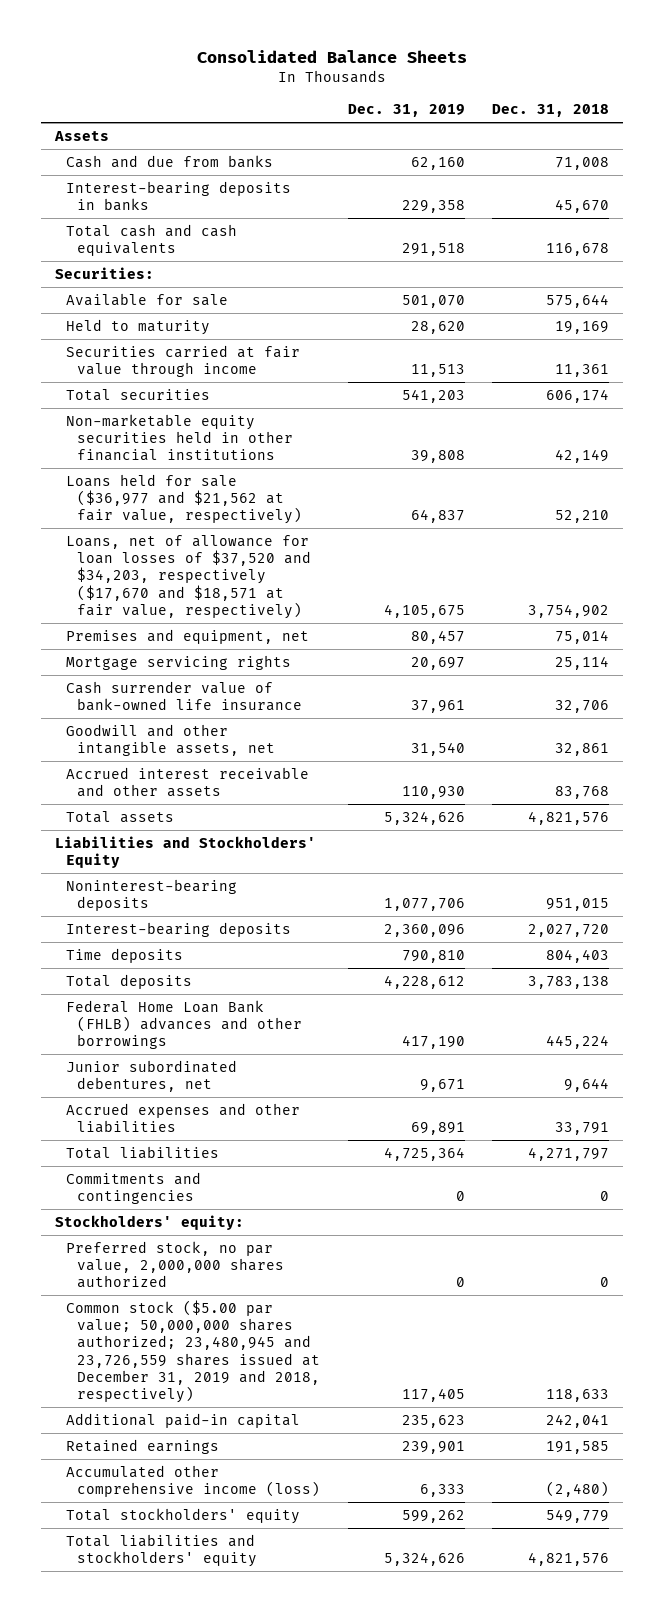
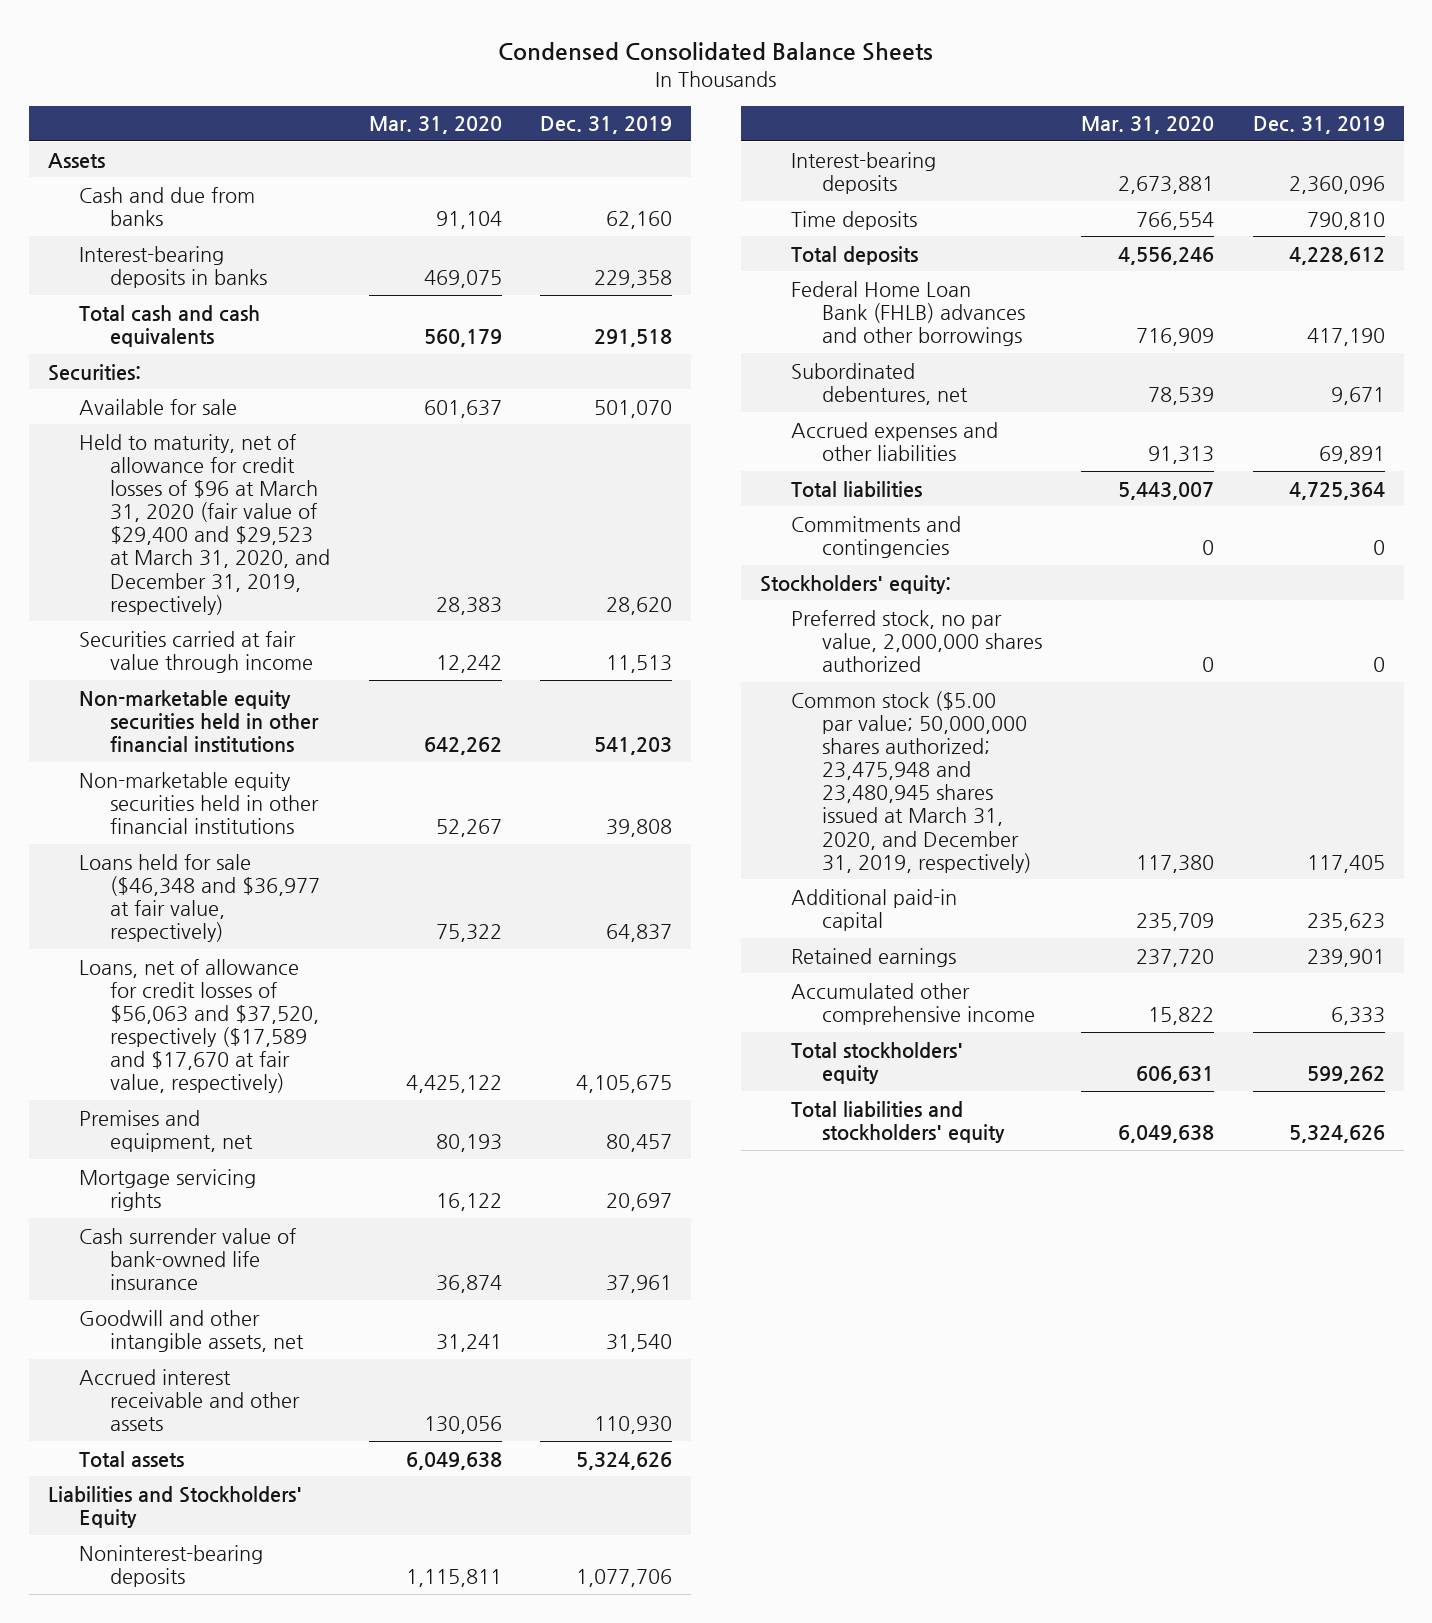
[196,50,467,64] Consolidated Balance Sheets -> [498,42,934,62] Condensed Consolidated Balance Sheets
[491,104,609,118] Dec. 31, 2018 -> none
none -> [368,116,502,135] Mar. 31, 2020
[65,318,210,335] Held to maturity -> [78,433,331,615] Held to maturity, net of allowance for credit losses of $96 at March 31, 2020 (fair value of $29,400 and $29,523 at March 31, 2020, and December 31, 2019, respectively)
[65,388,210,401] Total securities -> [78,689,320,753] Non-marketable equity securities held in other financial institutions
[65,473,303,525] Loans held for sale ($36,977 and $21,562 at fair value, respectively) -> [78,853,321,943] Loans held for sale ($46,348 and $36,977 at fair value, respectively)
[65,534,312,620] Loans, net of allowance for loan losses of $37,520 and $34,203, respectively ($17,670 and $18,571 at fair value, respectively) -> [78,958,320,1094] Loans, net of allowance for credit losses of $56,063 and $37,520, respectively ($17,589 and $17,670 at fair value, respectively)
[65,1059,237,1093] Junior subordinated debentures, net -> [791,362,969,405] Subordinated debentures, net
[65,1299,321,1404] Common stock ($5.00 par value; 50,000,000 shares authorized; 23,480,945 and 23,726,559 shares issued at December 31, 2019 and 2018, respectively) -> [791,690,1032,873] Common stock ($5.00 par value; 50,000,000 shares authorized; 23,475,948 and 23,480,945 shares issued at March 31, 2020, and December 31, 2019, respectively)
[65,1464,321,1498] Accumulated other comprehensive income (loss) -> [791,982,1036,1025] Accumulated other comprehensive income

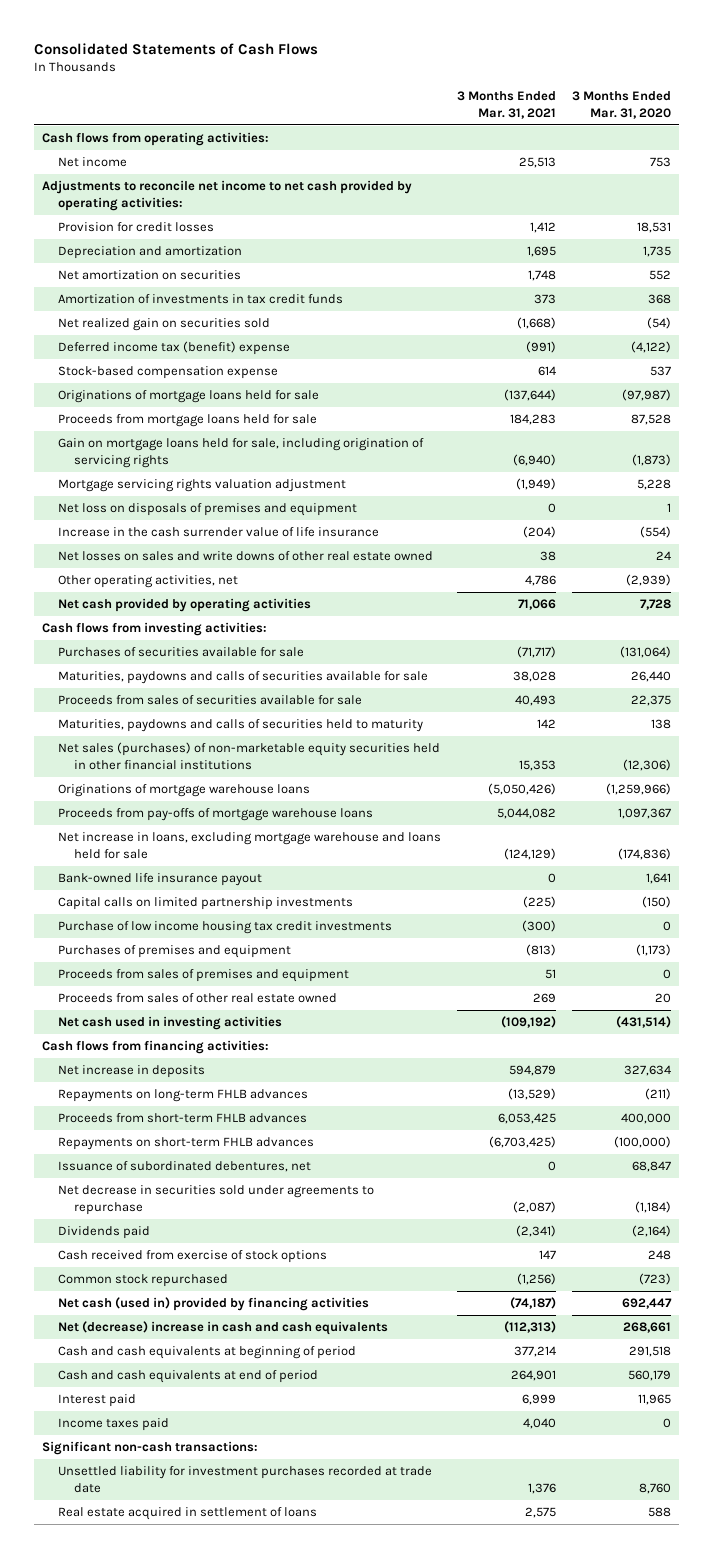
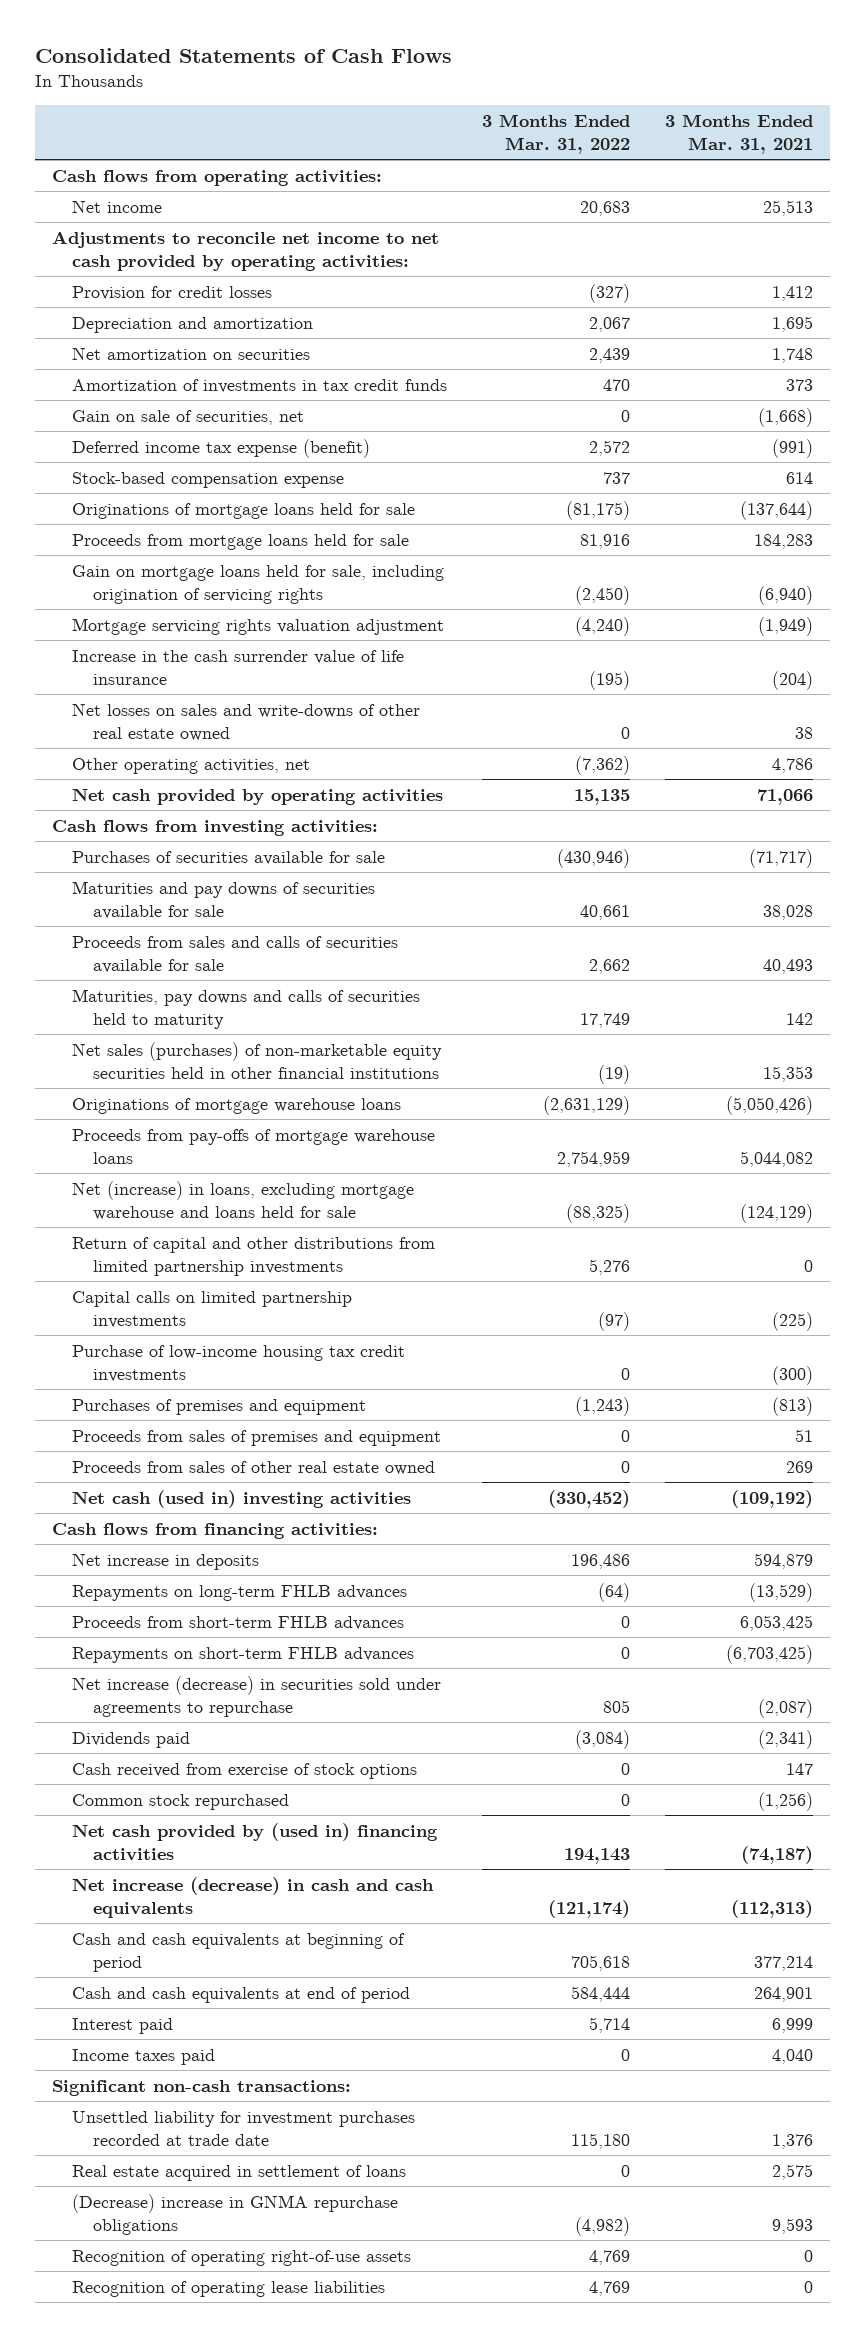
[572,91,672,119] 3 Months Ended Mar. 31, 2020 -> none
none -> [481,113,630,154] 3 Months Ended Mar. 31, 2022
[57,318,270,332] Net realized gain on securities sold -> [72,409,305,425] Gain on sale of securities, net
[57,341,290,356] Deferred income tax (benefit) expense -> [72,438,371,458] Deferred income tax expense (benefit)
[57,503,357,517] Net loss on disposals of premises and equipment -> none
[57,551,433,562] Net losses on sales and write downs of other real estate owned -> [72,702,421,742] Net losses on sales and write-downs of other real estate owned
[57,671,428,685] Maturities, paydowns and calls of securities available for sale -> [72,880,376,920] Maturities and pay downs of securities available for sale
[57,695,362,706] Proceeds from sales of securities available for sale -> [72,935,399,974] Proceeds from sales and calls of securities available for sale
[57,719,423,733] Maturities, paydowns and calls of securities held to maturity -> [72,988,421,1030] Maturities, pay downs and calls of securities held to maturity
[57,873,262,887] Bank-owned life insurance payout -> none
[57,832,441,859] Net increase in loans, excluding mortgage warehouse and loans held for sale -> [72,1180,415,1221] Net (increase) in loans, excluding mortgage warehouse and loans held for sale
none -> [72,1236,436,1277] Return of capital and other distributions from limited partnership investments
[57,921,392,935] Purchase of low income housing tax credit investments -> [72,1344,406,1383] Purchase of low-income housing tax credit investments
[57,1016,282,1031] Net cash used in investing activities -> [72,1489,412,1508] Net cash (used in) investing activities
[57,1161,311,1173] Issuance of subordinated debentures, net -> none
[57,1185,374,1215] Net decrease in securities sold under agreements to repurchase -> [72,1675,442,1718] Net increase (decrease) in securities sold under agreements to repurchase
[57,1297,369,1312] Net cash (used in) provided by financing activities -> [72,1822,439,1862] Net cash provided by (used in) financing activities
[57,1321,388,1336] Net (decrease) increase in cash and cash equivalents -> [72,1876,435,1919] Net increase (decrease) in cash and cash equivalents
none -> [72,2193,399,2236] (Decrease) increase in GNMA repurchase obligations
none -> [72,2249,412,2266] Recognition of operating right-of-use assets
none -> [72,2280,386,2297] Recognition of operating lease liabilities

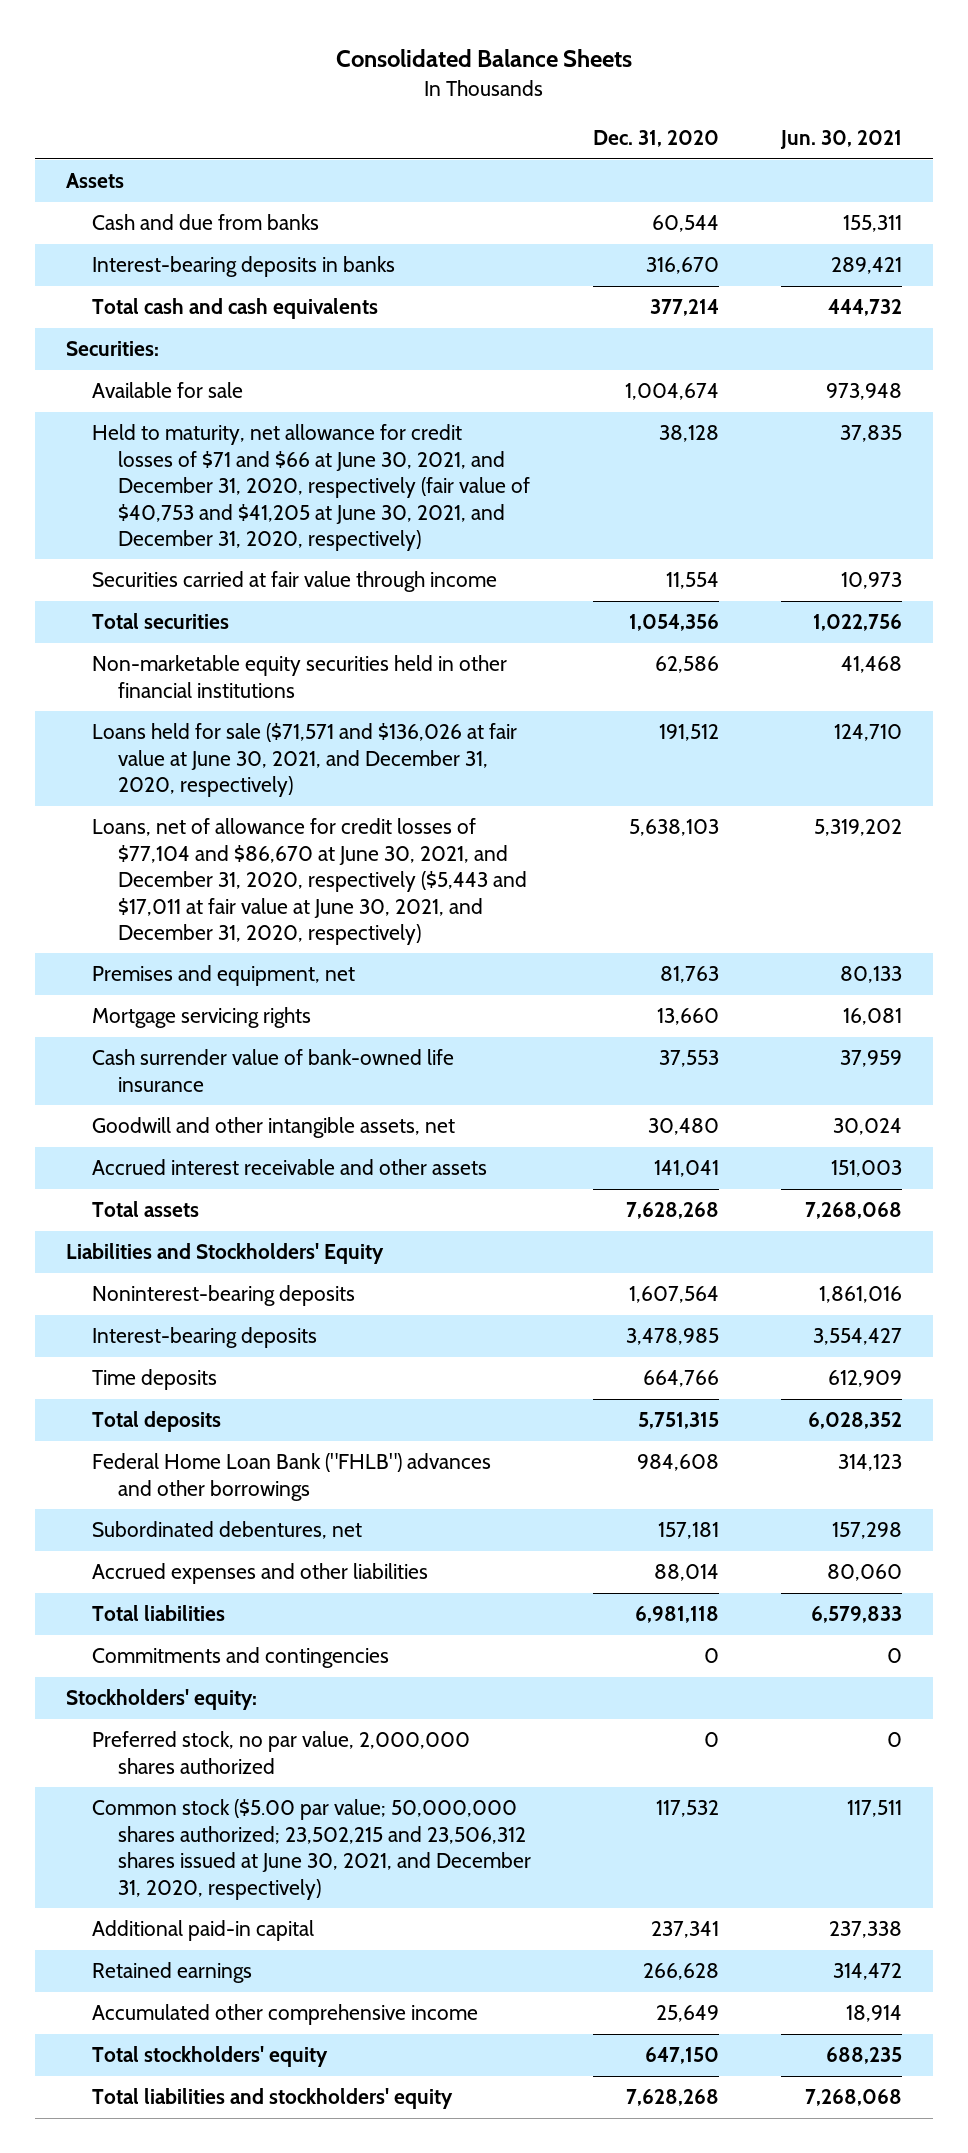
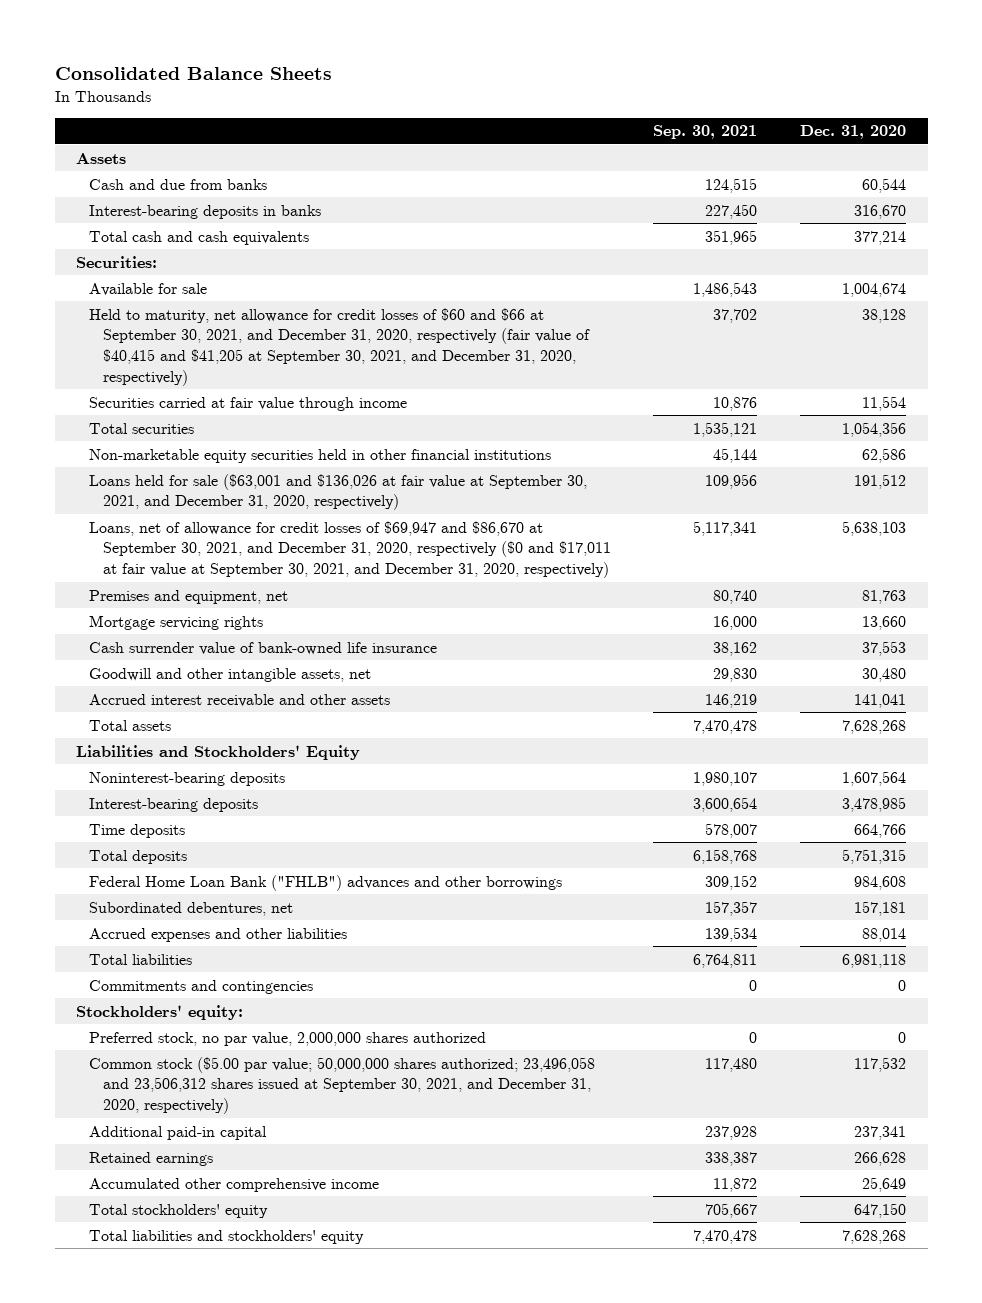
[780,130,903,150] Jun. 30, 2021 -> none
none -> [653,125,758,140] Sep. 30, 2021
[91,424,530,551] Held to maturity, net allowance for credit losses of $71 and $66 at June 30, 2021, and December 31, 2020, respectively (fair value of $40,753 and $41,205 at June 30, 2021, and December 31, 2020, respectively) -> [89,307,590,386] Held to maturity, net allowance for credit losses of $60 and $66 at September 30, 2021, and December 31, 2020, respectively (fair value of $40,415 and $41,205 at September 30, 2021, and December 31, 2020, respectively)
[91,723,517,798] Loans held for sale ($71,571 and $136,026 at fair value at June 30, 2021, and December 31, 2020, respectively) -> [89,473,588,511] Loans held for sale ($63,001 and $136,026 at fair value at September 30, 2021, and December 31, 2020, respectively)
[91,818,527,945] Loans, net of allowance for credit losses of $77,104 and $86,670 at June 30, 2021, and December 31, 2020, respectively ($5,443 and $17,011 at fair value at June 30, 2021, and December 31, 2020, respectively) -> [89,520,611,579] Loans, net of allowance for credit losses of $69,947 and $86,670 at September 30, 2021, and December 31, 2020, respectively ($0 and $17,011 at fair value at September 30, 2021, and December 31, 2020, respectively)
[91,1799,531,1900] Common stock ($5.00 par value; 50,000,000 shares authorized; 23,502,215 and 23,506,312 shares issued at June 30, 2021, and December 31, 2020, respectively) -> [89,1056,596,1115] Common stock ($5.00 par value; 50,000,000 shares authorized; 23,496,058 and 23,506,312 shares issued at September 30, 2021, and December 31, 2020, respectively)

